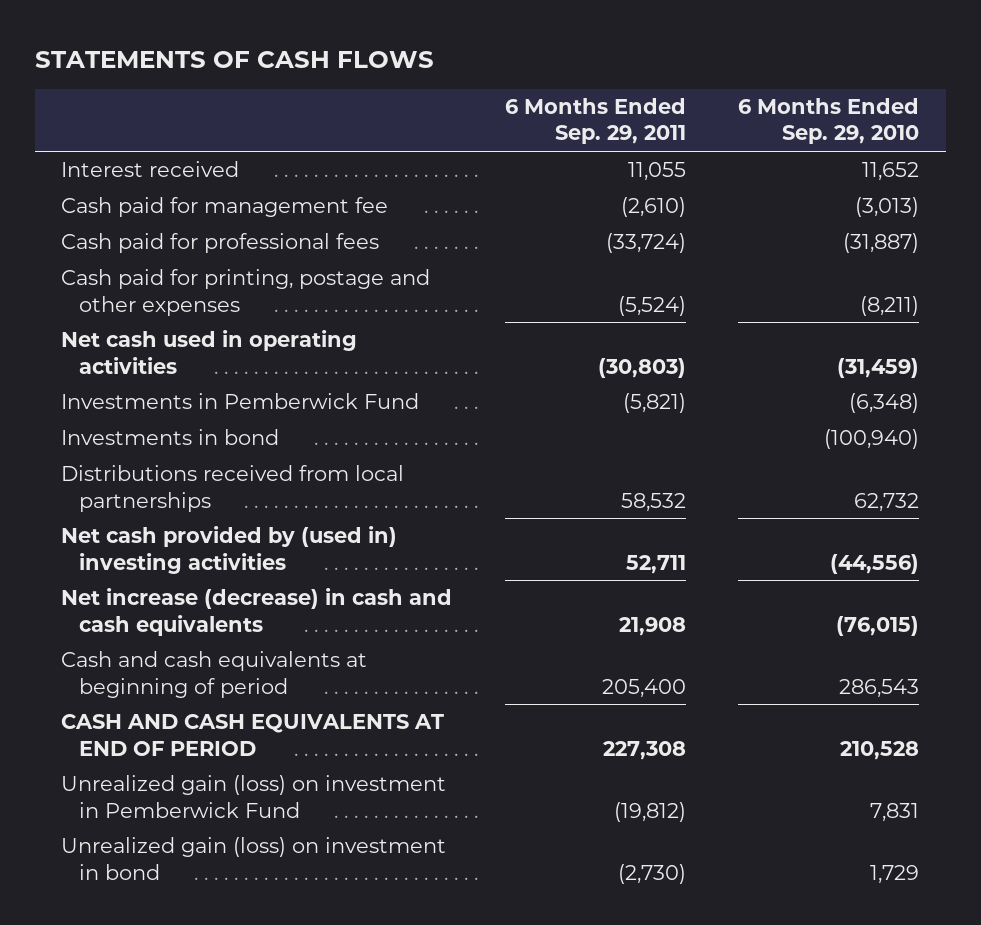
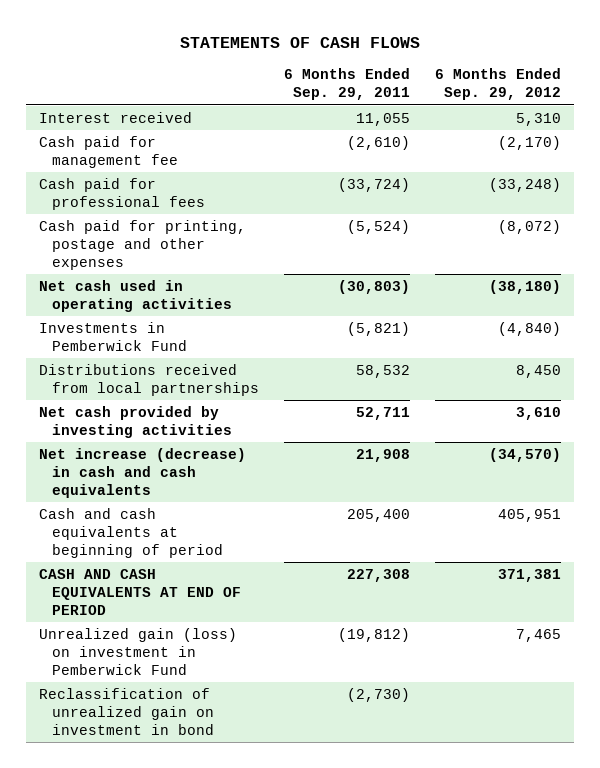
[738,98,920,145] 6 Months Ended Sep. 29, 2010 -> none
none -> [435,68,562,101] 6 Months Ended Sep. 29, 2012
[61,429,280,446] Investments in bond -> none
[61,526,398,574] Net cash provided by (used in) investing activities -> [38,405,233,438] Net cash provided by investing activities
[61,837,447,880] Unrealized gain (loss) on investment in bond -> [38,687,215,735] Reclassification of unrealized gain on investment in bond

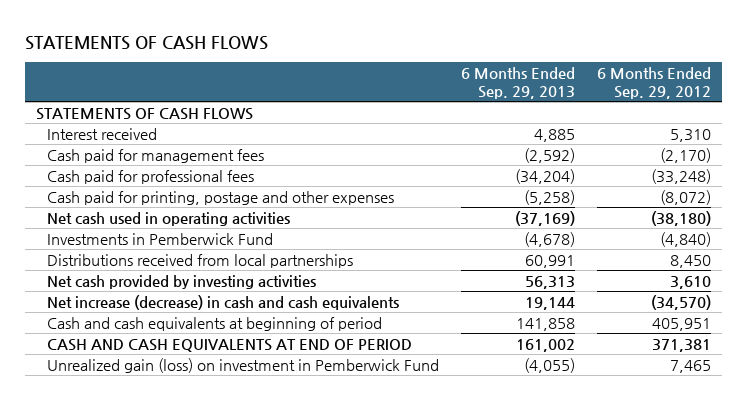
[284,68,411,101] 6 Months Ended Sep. 29, 2011 -> none
none -> [461,66,576,99] 6 Months Ended Sep. 29, 2013
none -> [36,107,254,120] STATEMENTS OF CASH FLOWS
[38,135,179,168] Cash paid for management fee -> [47,148,265,163] Cash paid for management fees
[38,687,215,735] Reclassification of unrealized gain on investment in bond -> none

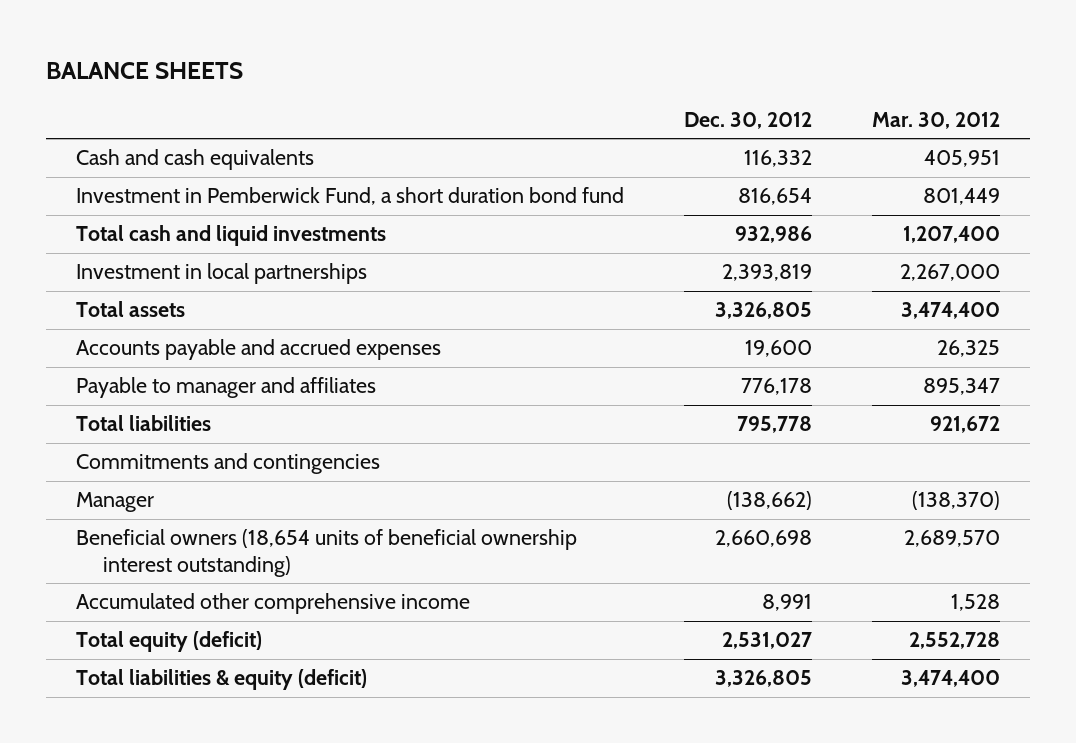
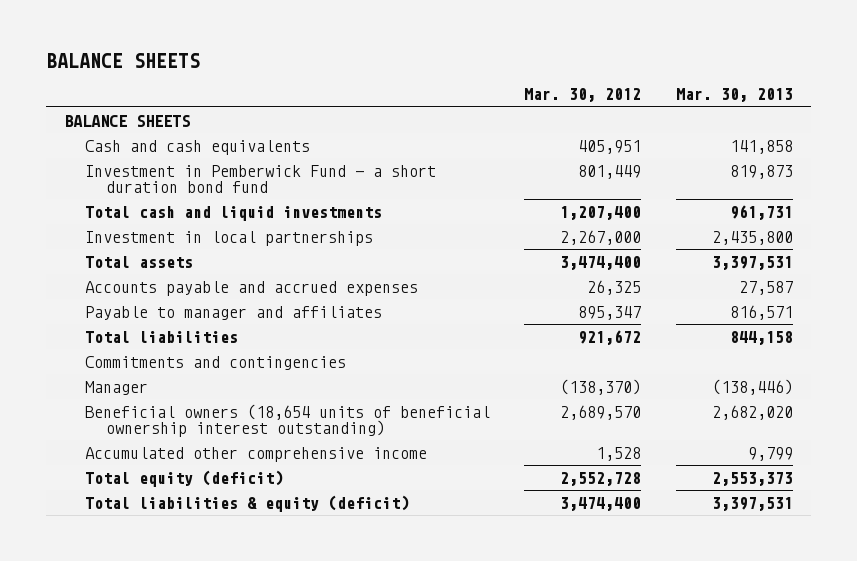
[683,111,812,129] Dec. 30, 2012 -> none
none -> [676,88,794,103] Mar. 30, 2013
none -> [63,114,190,127] BALANCE SHEETS
[76,187,625,206] Investment in Pemberwick Fund, a short duration bond fund -> [84,164,436,194] Investment in Pemberwick Fund - a short duration bond fund

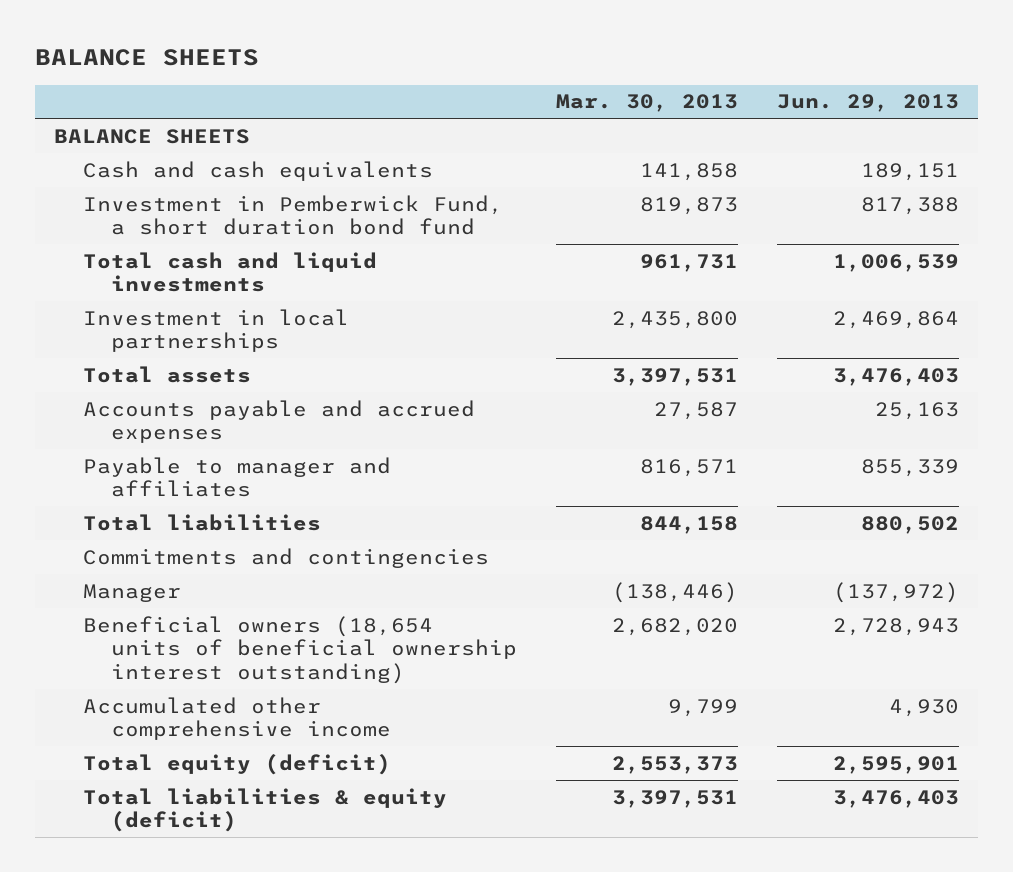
[524,88,642,103] Mar. 30, 2012 -> none
none -> [776,94,959,113] Jun. 29, 2013
[84,164,436,194] Investment in Pemberwick Fund - a short duration bond fund -> [82,194,503,236] Investment in Pemberwick Fund, a short duration bond fund

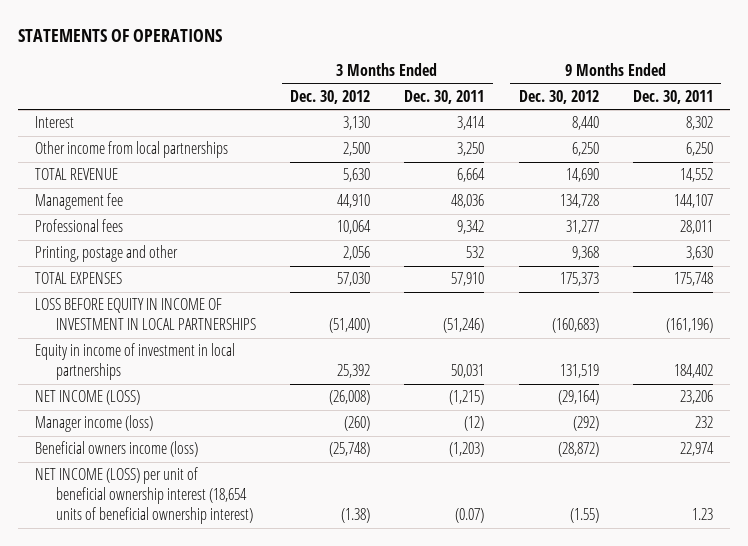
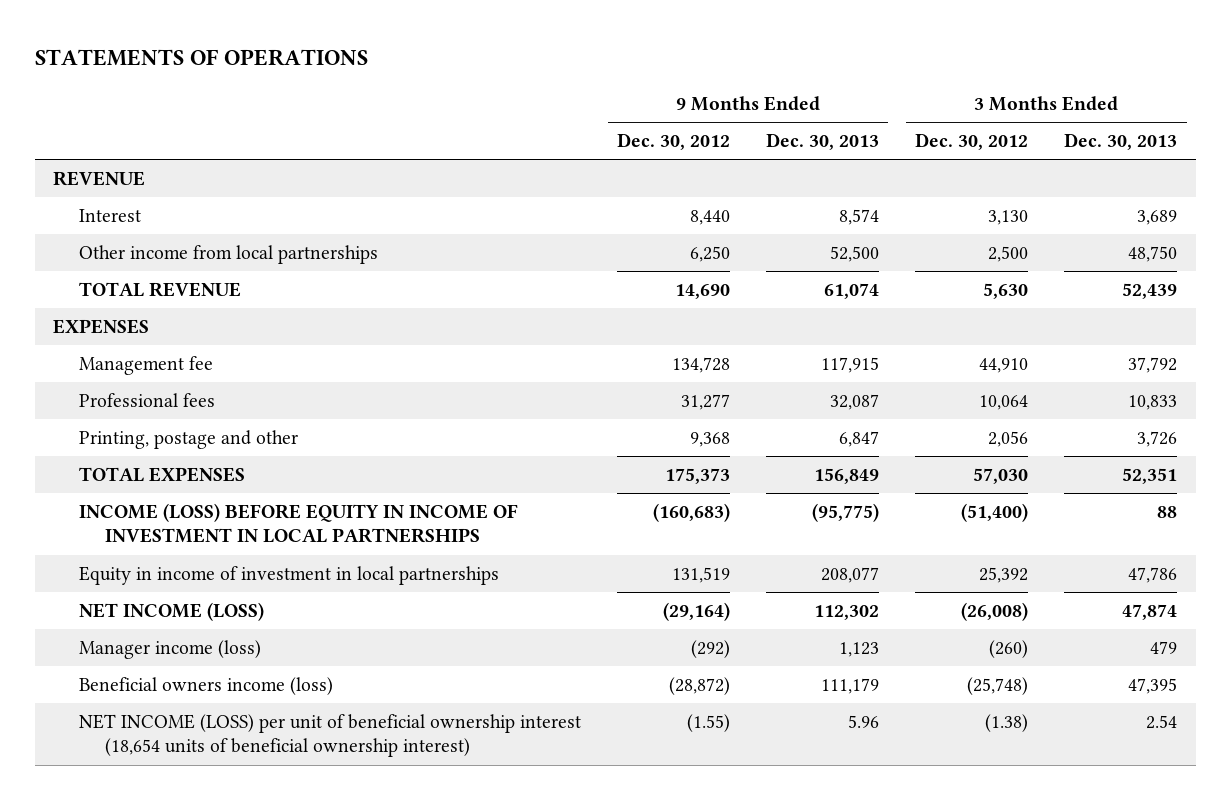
[404,89,485,104] Dec. 30, 2011 -> none
[632,89,713,104] Dec. 30, 2011 -> none
none -> [766,132,880,150] Dec. 30, 2013
none -> [1064,132,1178,150] Dec. 30, 2013
none -> [53,170,146,186] REVENUE
none -> [53,318,150,334] EXPENSES
[35,298,257,331] LOSS BEFORE EQUITY IN INCOME OF INVESTMENT IN LOCAL PARTNERSHIPS -> [79,502,519,544] INCOME (LOSS) BEFORE EQUITY IN INCOME OF INVESTMENT IN LOCAL PARTNERSHIPS

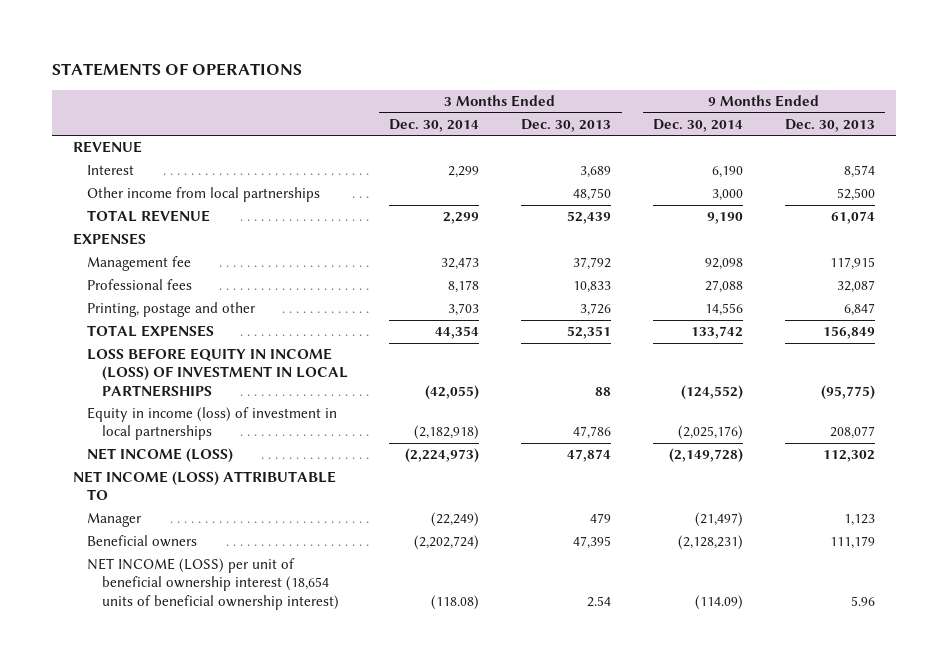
[617,132,731,150] Dec. 30, 2012 -> none
[915,132,1029,150] Dec. 30, 2012 -> none
none -> [389,118,480,132] Dec. 30, 2014
none -> [653,118,744,132] Dec. 30, 2014
[79,502,519,544] INCOME (LOSS) BEFORE EQUITY IN INCOME OF INVESTMENT IN LOCAL PARTNERSHIPS -> [87,348,348,397] LOSS BEFORE EQUITY IN INCOME (LOSS) OF INVESTMENT IN LOCAL PARTNERSHIPS
[79,565,500,585] Equity in income of investment in local partnerships -> [87,407,338,441] Equity in income (loss) of investment in local partnerships
none -> [72,471,336,501] NET INCOME (LOSS) ATTRIBUTABLE TO
[79,639,262,659] Manager income (loss) -> [87,513,143,528] Manager
[79,676,334,695] Beneficial owners income (loss) -> [87,535,198,548] Beneficial owners

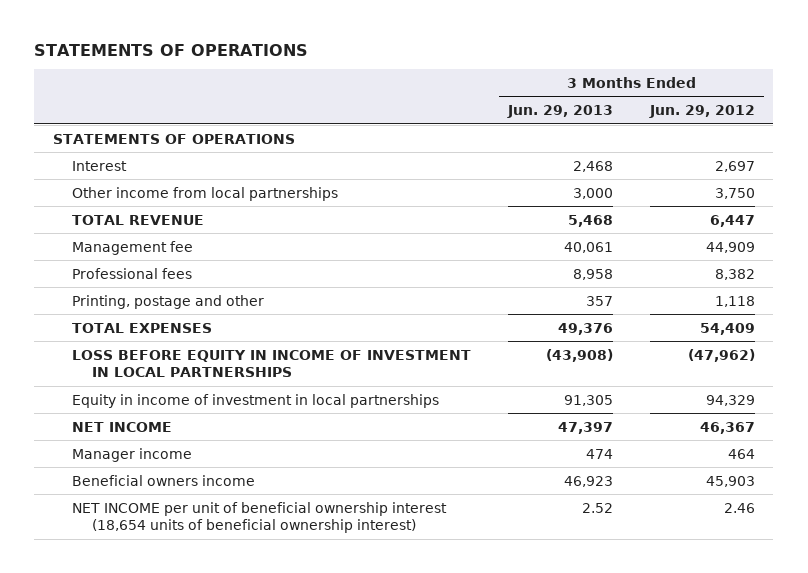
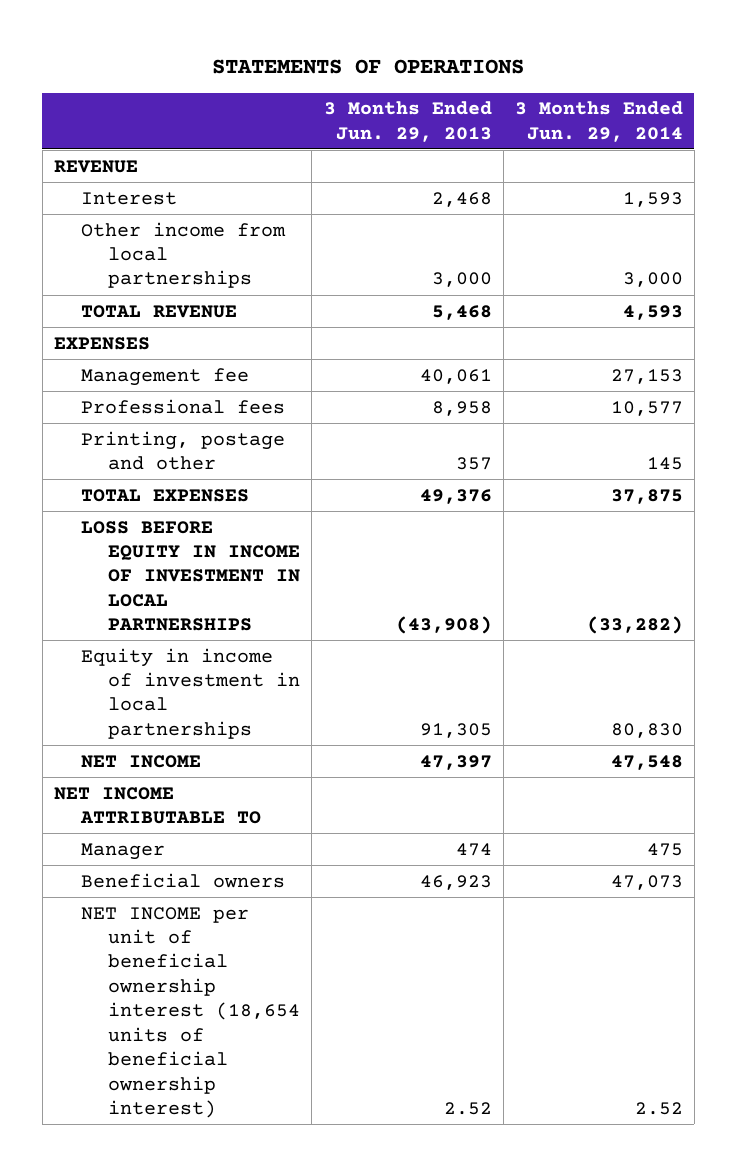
[648,105,755,119] Jun. 29, 2012 -> none
none -> [514,101,683,142] 3 Months Ended Jun. 29, 2014
[52,133,295,144] STATEMENTS OF OPERATIONS -> none
none -> [53,159,138,173] REVENUE
none -> [53,336,150,350] EXPENSES
none -> [53,786,262,825] NET INCOME ATTRIBUTABLE TO
[72,447,193,462] Manager income -> [81,842,166,860] Manager
[72,474,256,486] Beneficial owners income -> [81,872,286,888] Beneficial owners

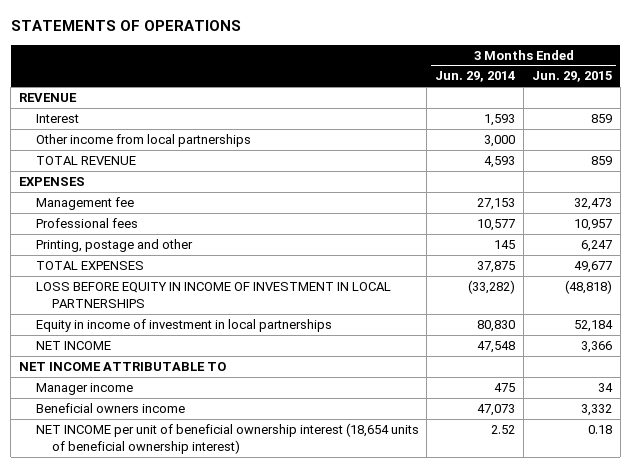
[323,101,492,142] 3 Months Ended Jun. 29, 2013 -> none
none -> [532,71,613,83] Jun. 29, 2015
[81,842,166,860] Manager -> [35,383,133,396] Manager income
[81,872,286,888] Beneficial owners -> [35,403,185,414] Beneficial owners income

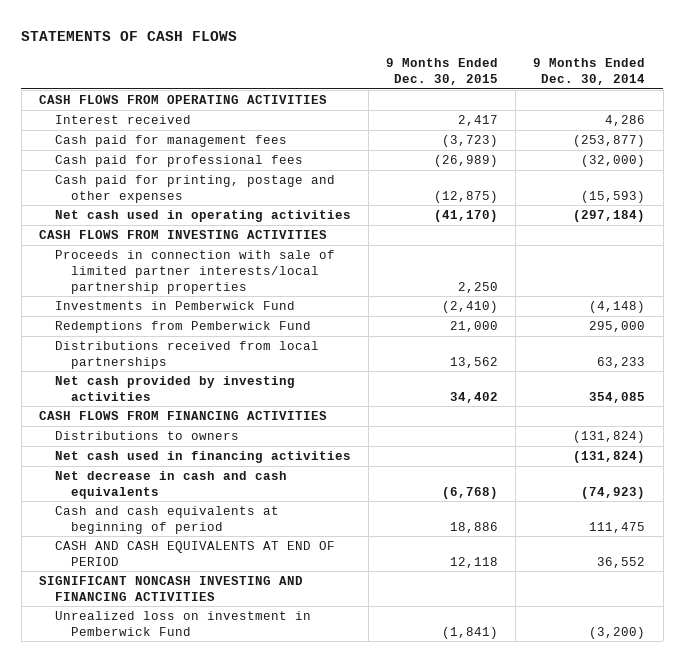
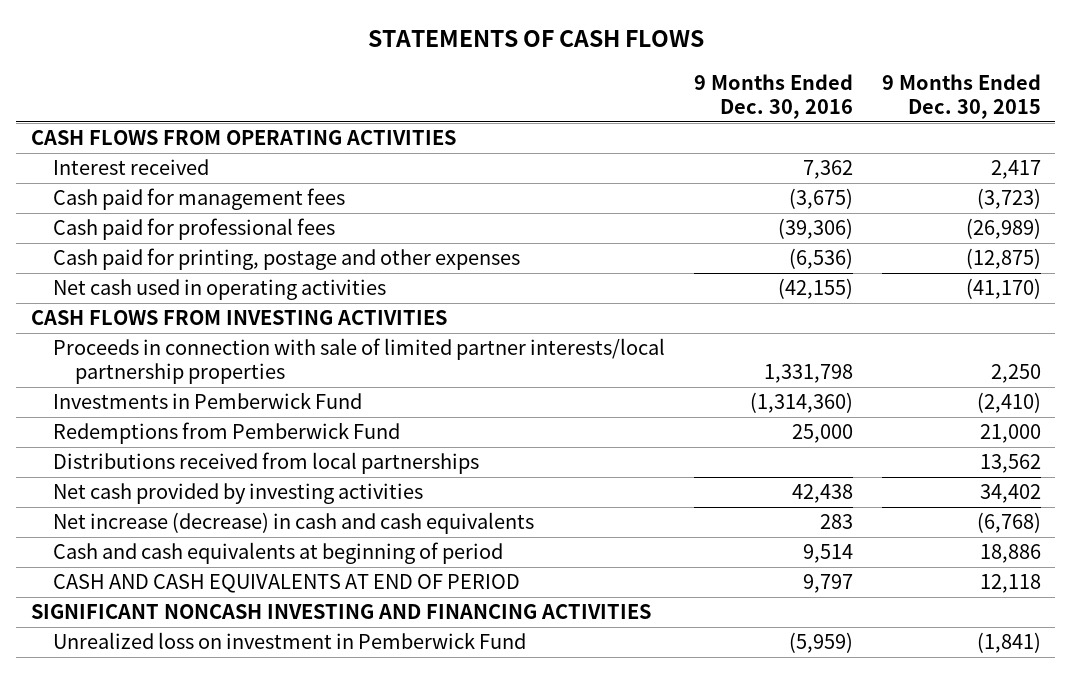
[533,58,646,85] 9 Months Ended Dec. 30, 2014 -> none
none -> [693,73,853,120] 9 Months Ended Dec. 30, 2016
[38,410,327,420] CASH FLOWS FROM FINANCING ACTIVITIES -> none
[54,430,239,440] Distributions to owners -> none
[54,450,351,463] Net cash used in financing activities -> none
[54,470,287,499] Net decrease in cash and cash equivalents -> [53,512,535,535] Net increase (decrease) in cash and cash equivalents

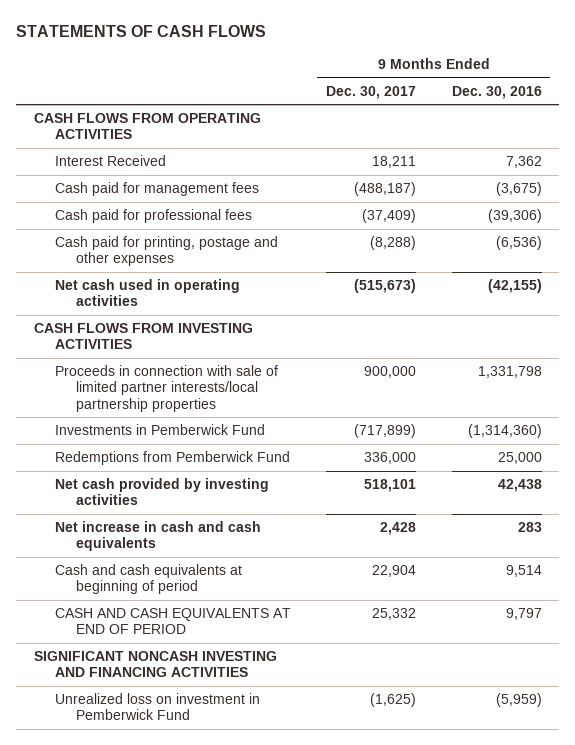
[881,73,1041,120] 9 Months Ended Dec. 30, 2015 -> none
none -> [326,85,417,99] Dec. 30, 2017
[53,159,210,176] Interest received -> [54,155,166,167] Interest Received
[53,452,480,475] Distributions received from local partnerships -> none
[53,512,535,535] Net increase (decrease) in cash and cash equivalents -> [54,521,261,552] Net increase in cash and cash equivalents

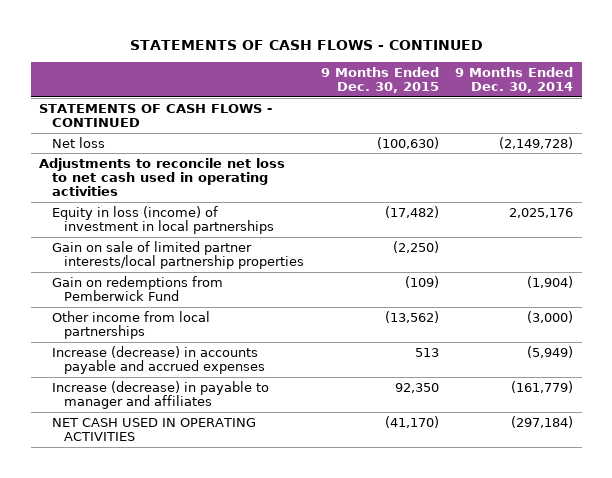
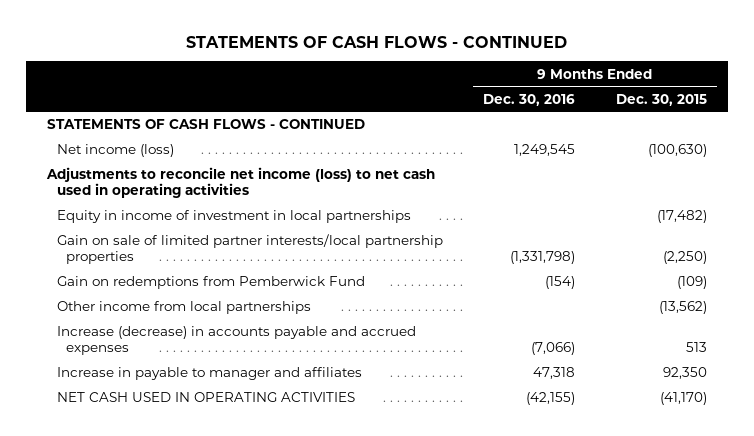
[455,66,574,94] 9 Months Ended Dec. 30, 2014 -> none
none -> [483,93,576,106] Dec. 30, 2016
[51,136,105,148] Net loss -> [56,144,174,158] Net income (loss)
[38,157,285,197] Adjustments to reconcile net loss to net cash used in operating activities -> [45,167,435,199] Adjustments to reconcile net income (loss) to net cash used in operating activities
[51,205,275,234] Equity in loss (income) of investment in local partnerships -> [56,210,411,224] Equity in income of investment in local partnerships
[51,380,269,409] Increase (decrease) in payable to manager and affiliates -> [56,367,362,381] Increase in payable to manager and affiliates

